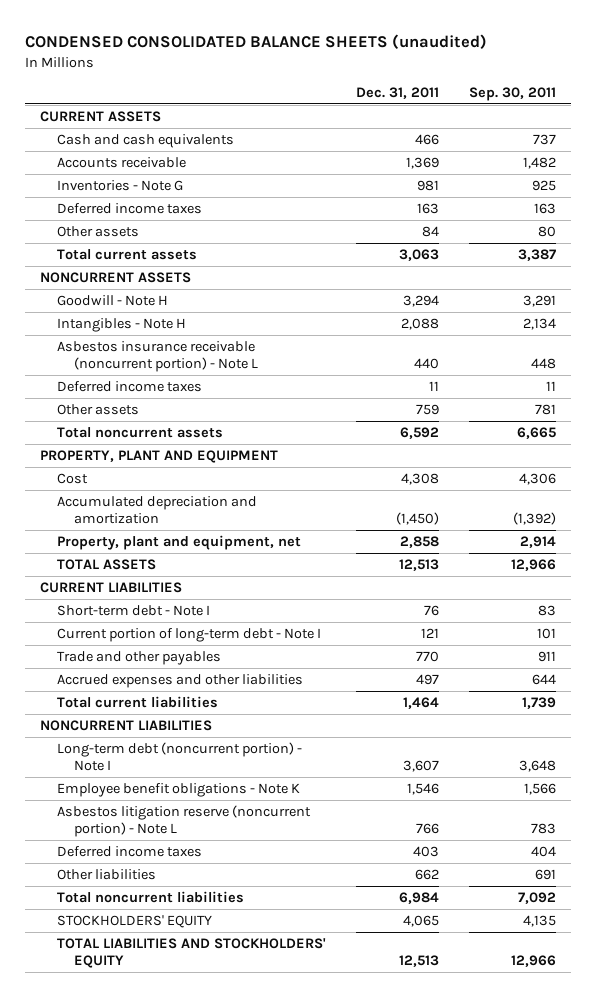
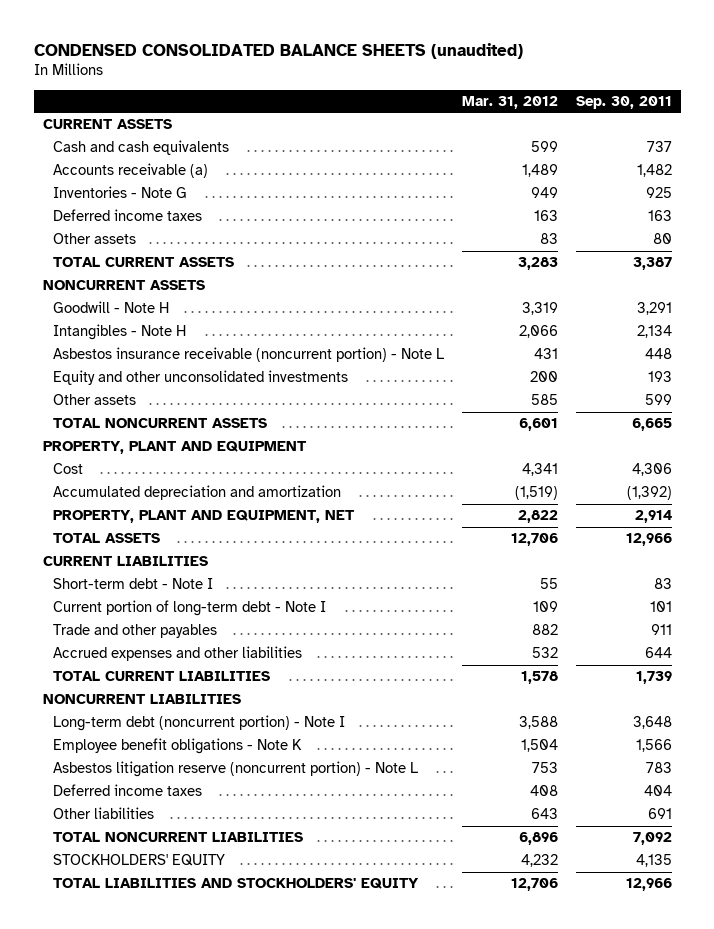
[356,87,440,100] Dec. 31, 2011 -> none
none -> [461,95,558,109] Mar. 31, 2012
[56,156,186,168] Accounts receivable -> [52,163,208,179] Accounts receivable (a)
[56,248,197,260] Total current assets -> [52,257,234,268] TOTAL CURRENT ASSETS
[56,380,202,392] Deferred income taxes -> none
none -> [52,370,348,386] Equity and other unconsolidated investments
[535,403,557,415] 781 -> [644,394,672,406] 599
[56,426,223,438] Total noncurrent assets -> [52,418,267,429] TOTAL NONCURRENT ASSETS
[56,534,301,550] Property, plant and equipment, net -> [52,510,355,524] PROPERTY, PLANT AND EQUIPMENT, NET
[56,695,218,708] Total current liabilities -> [52,671,270,682] TOTAL CURRENT LIABILITIES
[56,890,244,903] Total noncurrent liabilities -> [52,832,303,843] TOTAL NONCURRENT LIABILITIES

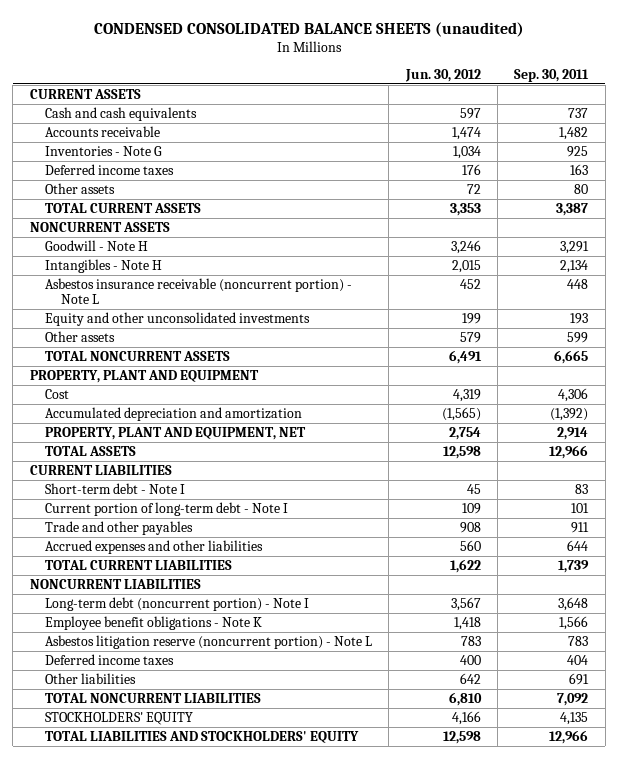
[461,95,558,109] Mar. 31, 2012 -> none
none -> [404,68,481,82] Jun. 30, 2012
[52,163,208,179] Accounts receivable (a) -> [45,125,161,137] Accounts receivable

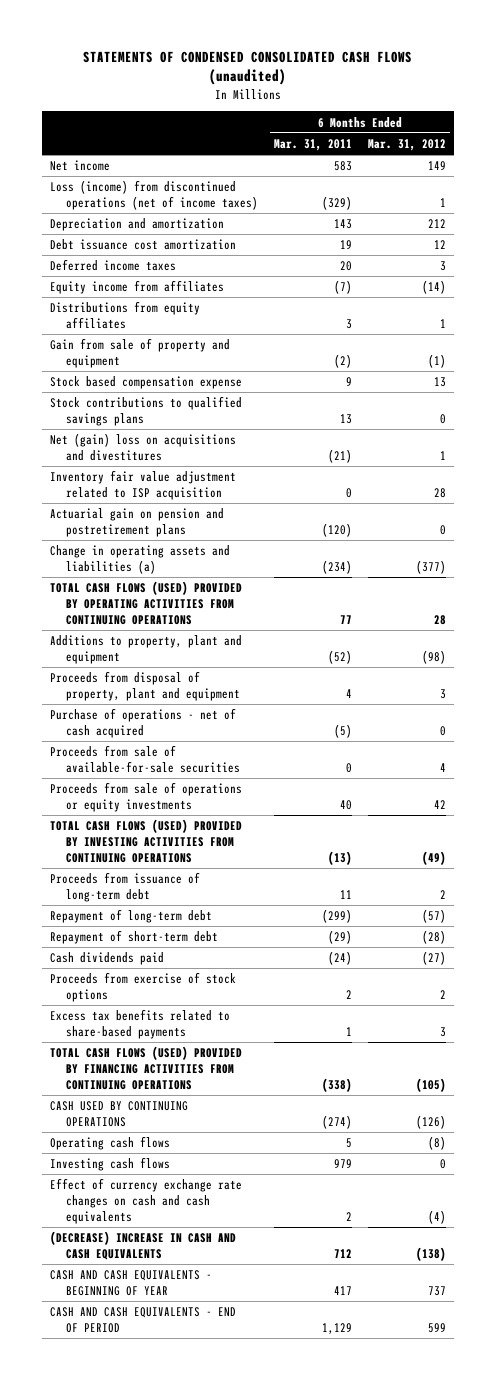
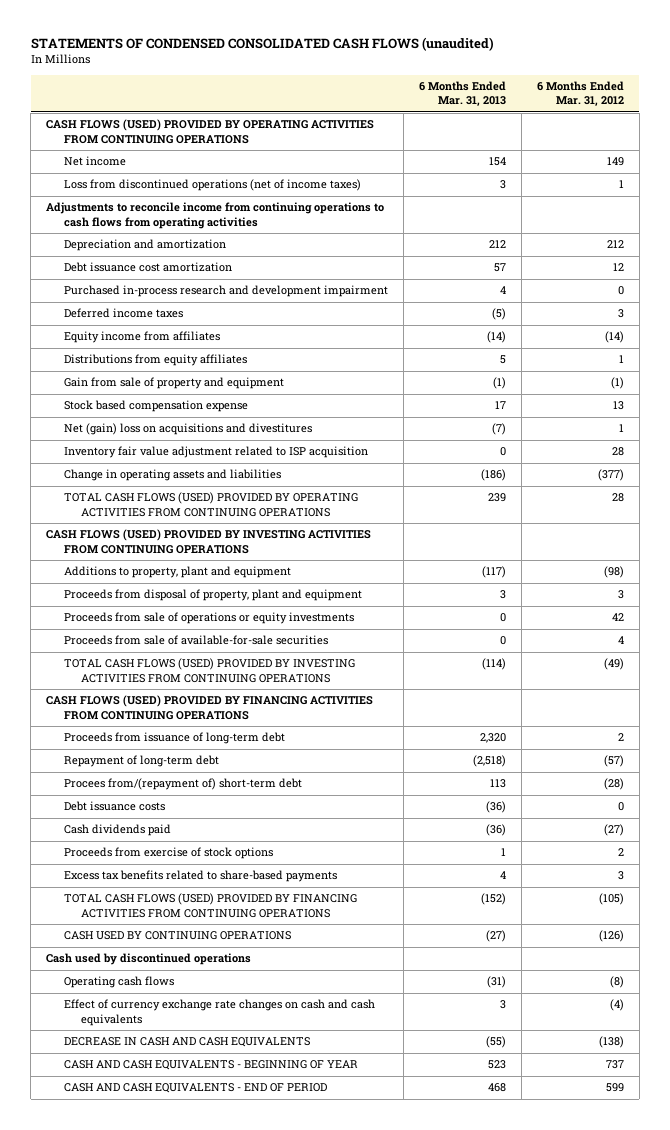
[274,138,353,151] Mar. 31, 2011 -> none
none -> [418,80,506,107] 6 Months Ended Mar. 31, 2013
none -> [46,119,375,144] CASH FLOWS (USED) PROVIDED BY OPERATING ACTIVITIES FROM CONTINUING OPERATIONS
[49,180,259,211] Loss (income) from discontinued operations (net of income taxes) -> [63,179,361,192] Loss from discontinued operations (net of income taxes)
none -> [46,202,385,229] Adjustments to reconcile income from continuing operations to cash flows from operating activities
none -> [63,285,388,298] Purchased in-process research and development impairment
[49,396,242,427] Stock contributions to qualified savings plans -> none
[49,508,224,538] Actuarial gain on pension and postretirement plans -> none
[49,545,230,575] Change in operating assets and liabilities (a) -> [63,469,281,482] Change in operating assets and liabilities
none -> [46,529,372,554] CASH FLOWS (USED) PROVIDED BY INVESTING ACTIVITIES FROM CONTINUING OPERATIONS
[49,708,236,739] Purchase of operations - net of cash acquired -> none
[49,745,241,774] Proceeds from sale of available-for-sale securities -> [63,635,328,646] Proceeds from sale of available-for-sale securities
none -> [46,695,374,720] CASH FLOWS (USED) PROVIDED BY FINANCING ACTIVITIES FROM CONTINUING OPERATIONS
[49,930,218,945] Repayment of short-term debt -> [63,778,302,791] Procees from/(repayment of) short-term debt
none -> [63,801,165,812] Debt issuance costs
none -> [46,953,252,966] Cash used by discontinued operations
[49,1157,170,1172] Investing cash flows -> none
[49,1231,236,1261] (DECREASE) INCREASE IN CASH AND CASH EQUIVALENTS -> [63,1037,310,1048] DECREASE IN CASH AND CASH EQUIVALENTS

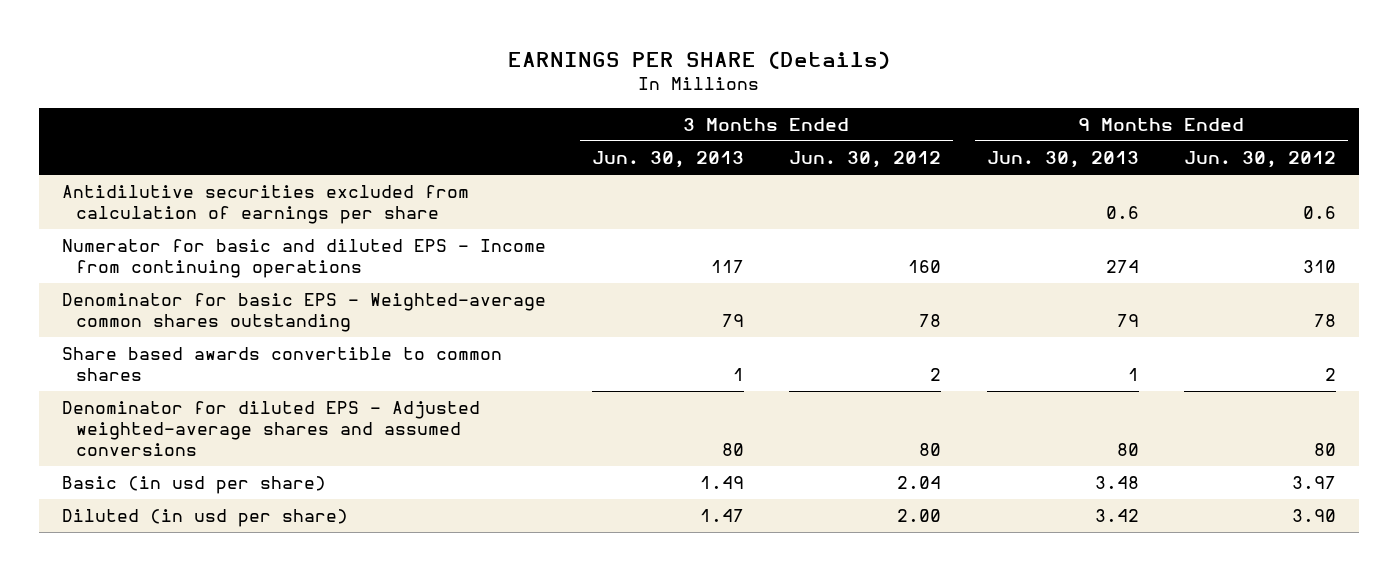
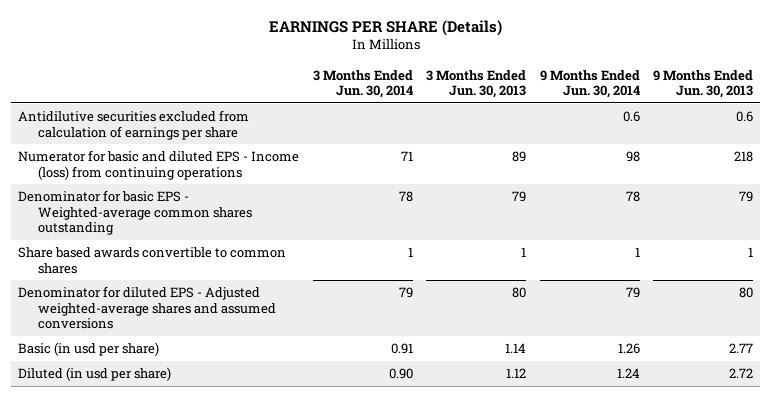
[789,151,942,169] Jun. 30, 2012 -> none
[1184,151,1337,169] Jun. 30, 2012 -> none
none -> [312,69,413,99] 3 Months Ended Jun. 30, 2014
none -> [539,69,640,99] 9 Months Ended Jun. 30, 2014
[62,239,547,278] Numerator for basic and diluted EPS - Income from continuing operations -> [18,150,300,180] Numerator for basic and diluted EPS - Income (loss) from continuing operations
[710,259,744,273] 117 -> [512,151,527,163] 89
[1105,259,1139,273] 274 -> [734,151,754,163] 218
[699,476,744,490] 1.49 -> [505,343,527,354] 1.14
[1094,476,1139,490] 3.48 -> [729,343,754,354] 2.77
[699,509,744,523] 1.47 -> [506,368,527,379] 1.12
[1094,509,1139,523] 3.42 -> [729,368,754,379] 2.72

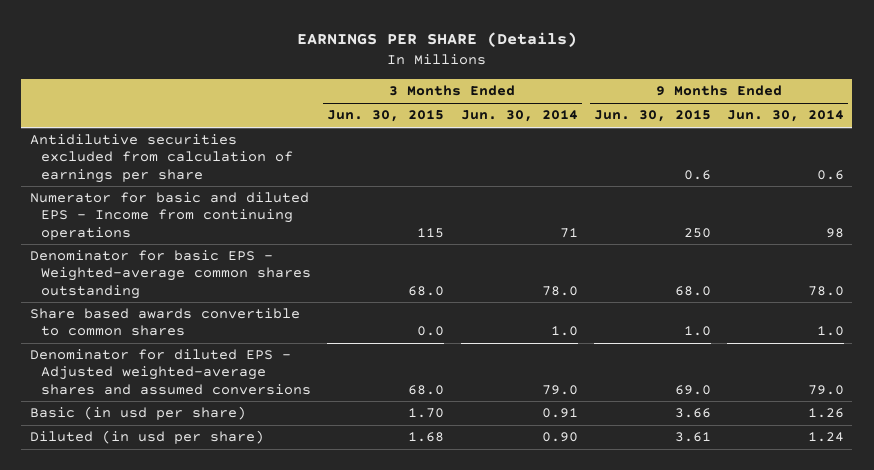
[426,69,527,99] 3 Months Ended Jun. 30, 2013 -> none
[653,69,754,99] 9 Months Ended Jun. 30, 2013 -> none
none -> [327,110,445,123] Jun. 30, 2015
none -> [593,110,711,123] Jun. 30, 2015
[18,150,300,180] Numerator for basic and diluted EPS - Income (loss) from continuing operations -> [29,192,309,240] Numerator for basic and diluted EPS - Income from continuing operations
[398,191,413,203] 78 -> [541,285,578,296] 78.0
[625,191,640,203] 78 -> [808,285,845,296] 78.0
[407,247,413,258] 1 -> [550,326,578,337] 1.0
[634,247,640,258] 1 -> [817,326,845,337] 1.0
[398,287,413,299] 79 -> [541,384,578,395] 79.0
[625,287,640,299] 79 -> [808,384,845,395] 79.0

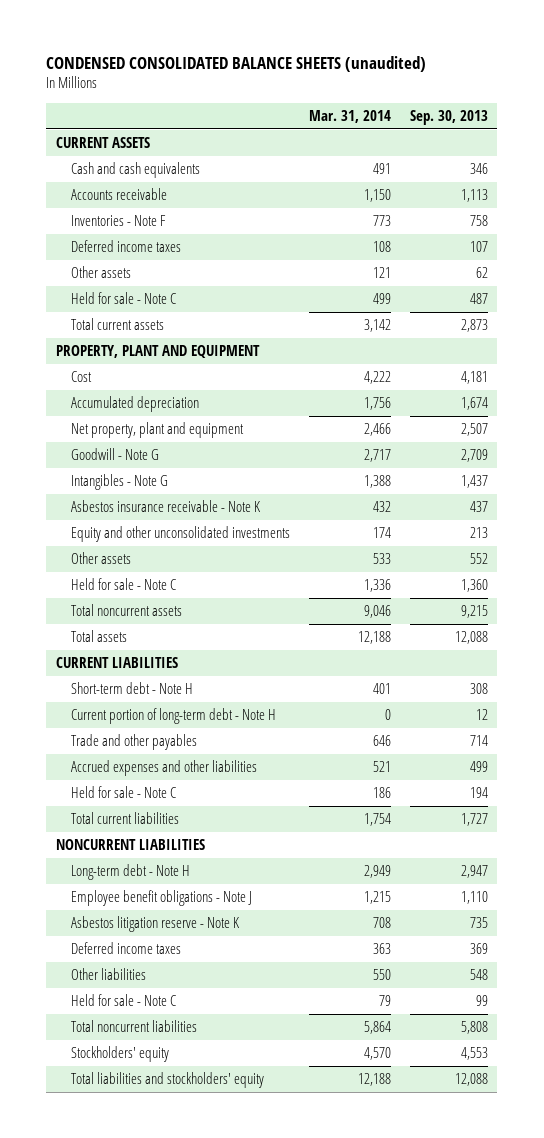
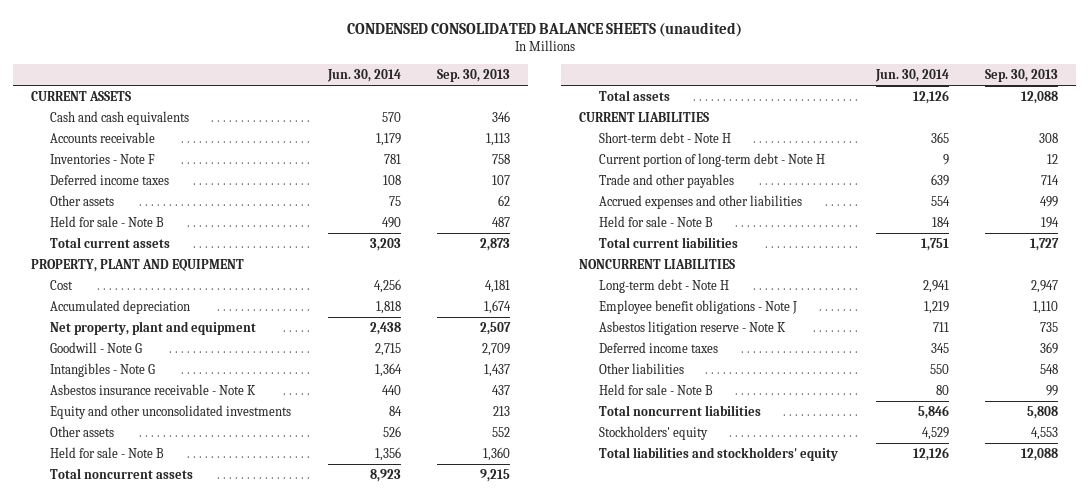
[309,109,392,123] Mar. 31, 2014 -> none
none -> [326,69,401,83] Jun. 30, 2014
[71,292,177,305] Held for sale - Note C -> [50,215,165,227] Held for sale - Note B
[71,578,177,591] Held for sale - Note C -> [50,446,165,458] Held for sale - Note B
[71,786,177,799] Held for sale - Note C -> [598,215,713,227] Held for sale - Note B
[71,994,177,1007] Held for sale - Note C -> [598,383,713,395] Held for sale - Note B

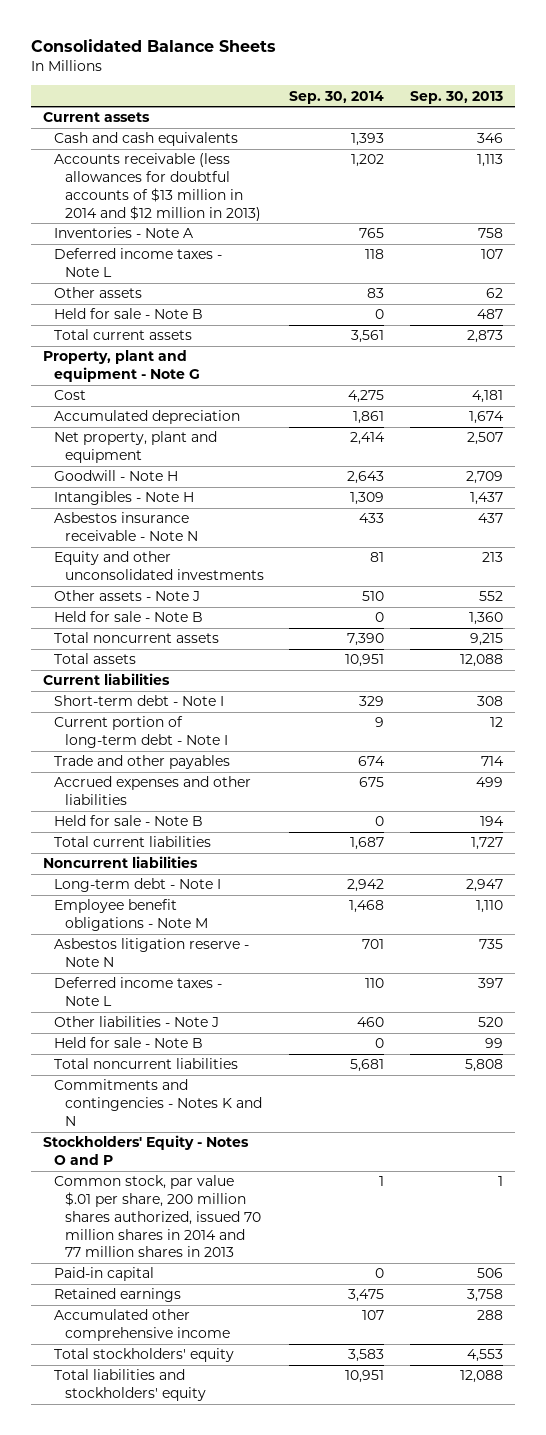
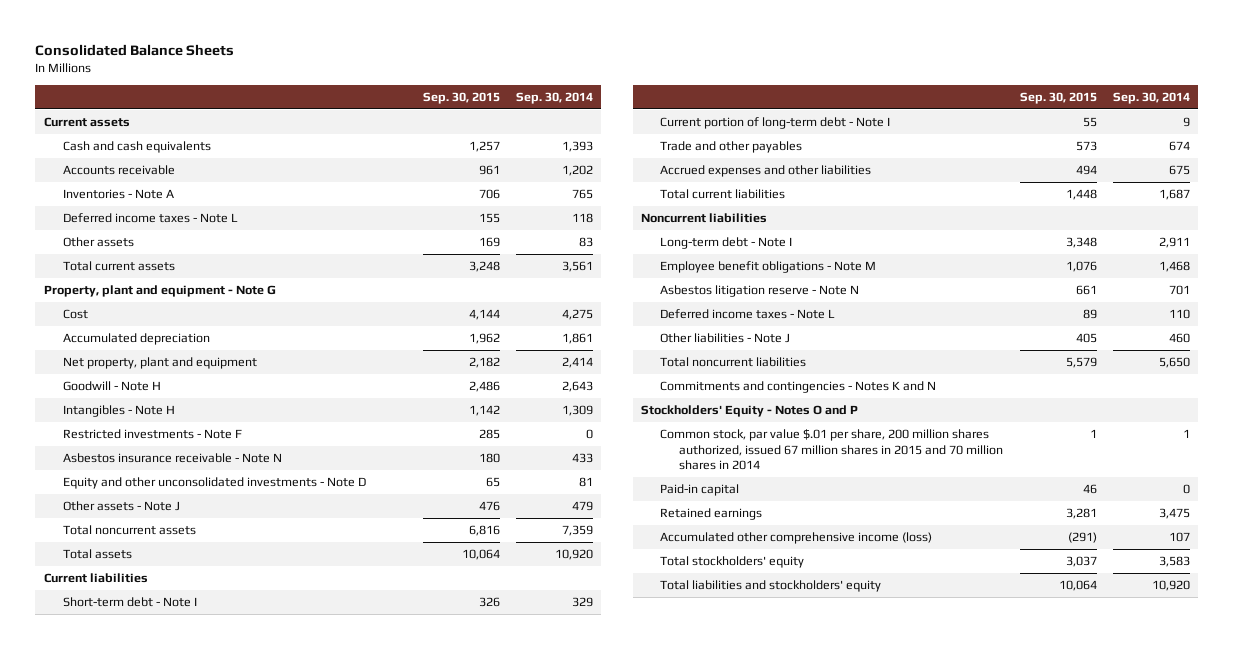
[409,90,503,104] Sep. 30, 2013 -> none
none -> [422,91,500,104] Sep. 30, 2015
[54,153,262,221] Accounts receivable (less allowances for doubtful accounts of $13 million in 2014 and $12 million in 2013) -> [62,165,175,176] Accounts receivable
[54,308,204,320] Held for sale - Note B -> none
none -> [62,429,242,440] Restricted investments - Note F
[54,611,204,623] Held for sale - Note B -> none
[54,551,265,581] Equity and other unconsolidated investments -> [62,477,366,490] Equity and other unconsolidated investments - Note D
[362,591,385,602] 510 -> [571,501,593,512] 479
[347,633,385,647] 7,390 -> [561,525,593,537] 7,359
[345,654,385,668] 10,951 -> [554,549,593,561] 10,920
[54,815,204,827] Held for sale - Note B -> none
[347,879,385,893] 2,942 -> [1159,237,1191,249] 2,911
[54,1037,204,1049] Held for sale - Note B -> none
[350,1059,385,1073] 5,681 -> [1159,357,1191,369] 5,650
[54,1175,262,1258] Common stock, par value $.01 per share, 200 million shares authorized, issued 70 million shares in 2014 and 77 million shares in 2013 -> [660,429,1004,470] Common stock, par value $.01 per share, 200 million shares authorized, issued 67 million shares in 2015 and 70 million shares in 2014
[54,1309,231,1342] Accumulated other comprehensive income -> [660,532,933,545] Accumulated other comprehensive income (loss)
[345,1370,385,1384] 10,951 -> [1152,580,1191,592] 10,920

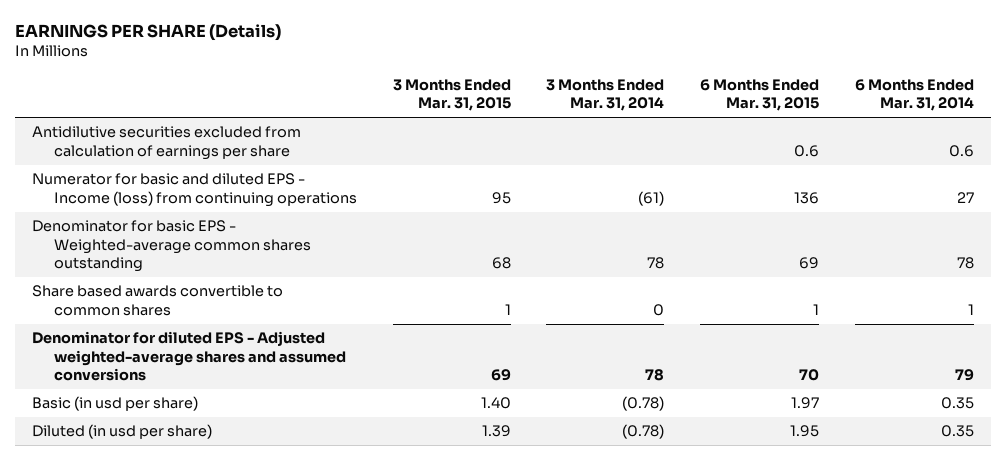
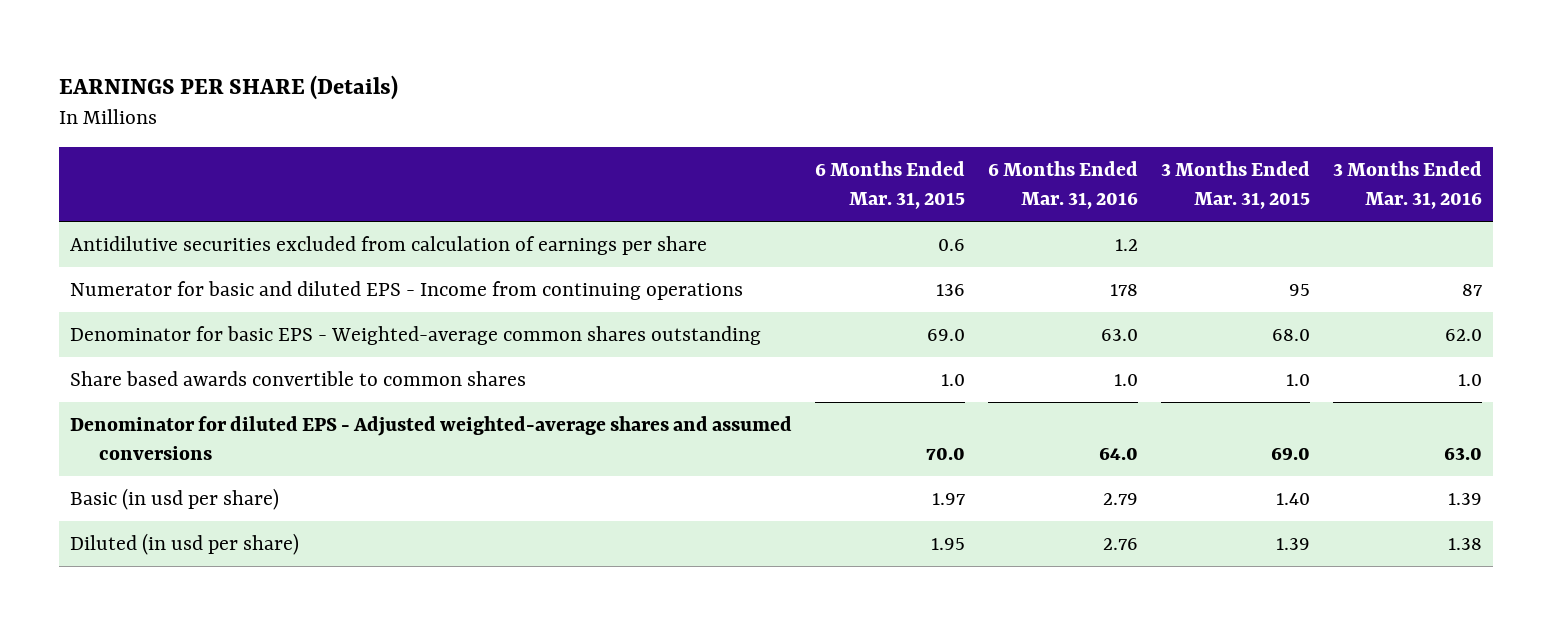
[546,78,665,112] 3 Months Ended Mar. 31, 2014 -> none
[854,78,974,112] 6 Months Ended Mar. 31, 2014 -> none
none -> [987,160,1138,209] 6 Months Ended Mar. 31, 2016
none -> [1332,160,1482,209] 3 Months Ended Mar. 31, 2016
[32,173,357,207] Numerator for basic and diluted EPS - Income (loss) from continuing operations -> [70,281,744,301] Numerator for basic and diluted EPS - Income from continuing operations
[491,257,511,270] 68 -> [1271,329,1310,342] 68.0
[798,257,819,270] 69 -> [927,329,966,342] 69.0
[504,303,511,315] 1 -> [1285,374,1310,387] 1.0
[812,303,819,315] 1 -> [941,374,966,387] 1.0
[490,369,511,382] 69 -> [1270,446,1310,460] 69.0
[798,369,819,382] 70 -> [926,446,966,460] 70.0

